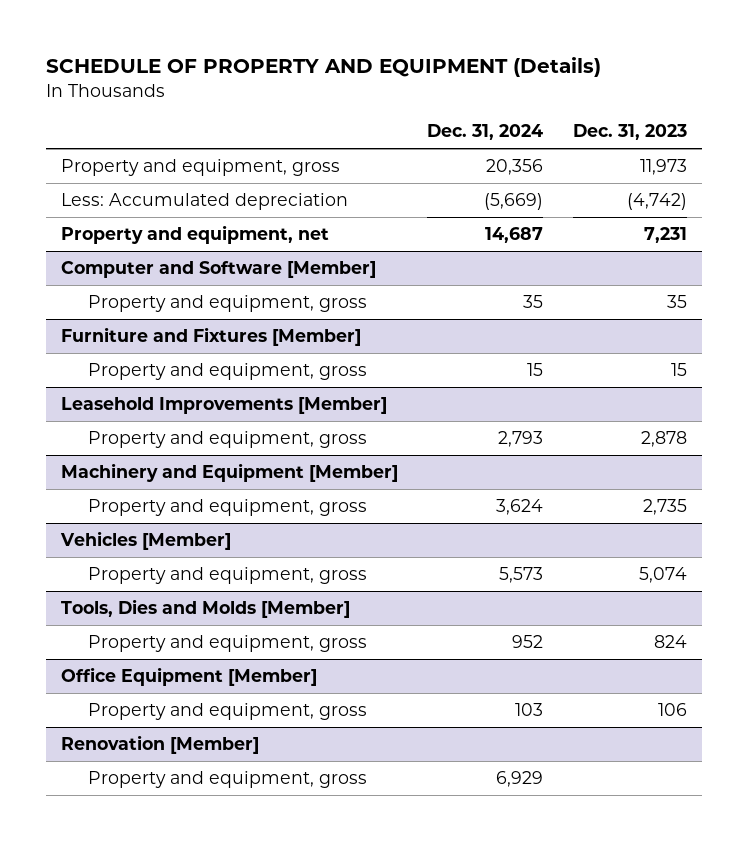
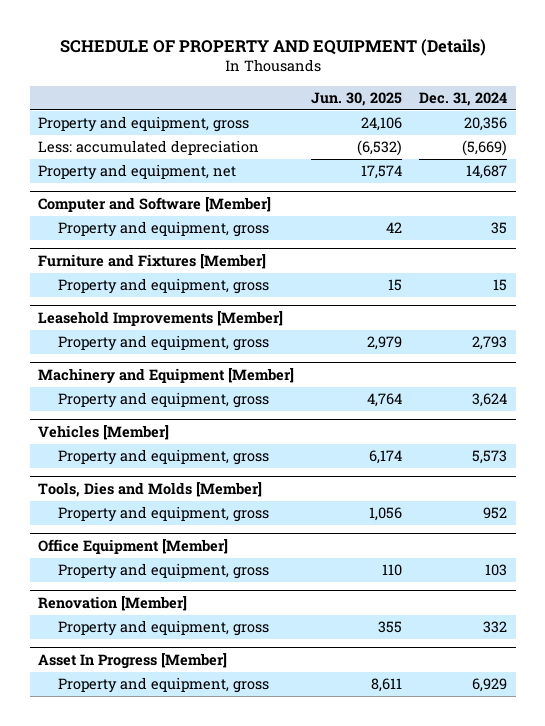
[572,124,687,141] Dec. 31, 2023 -> none
none -> [311,91,403,106] Jun. 30, 2025
[61,193,349,211] Less: Accumulated depreciation -> [38,140,260,156] Less: accumulated depreciation
none -> [58,620,270,637] Property and equipment, gross
none -> [38,653,228,670] Asset In Progress [Member]

